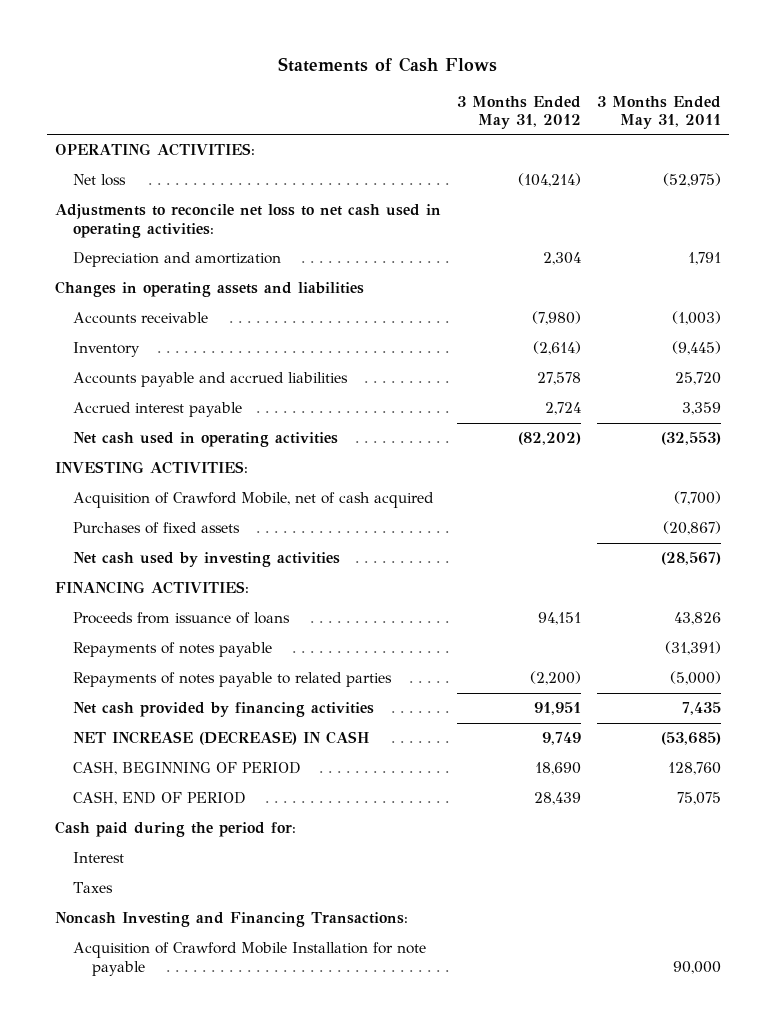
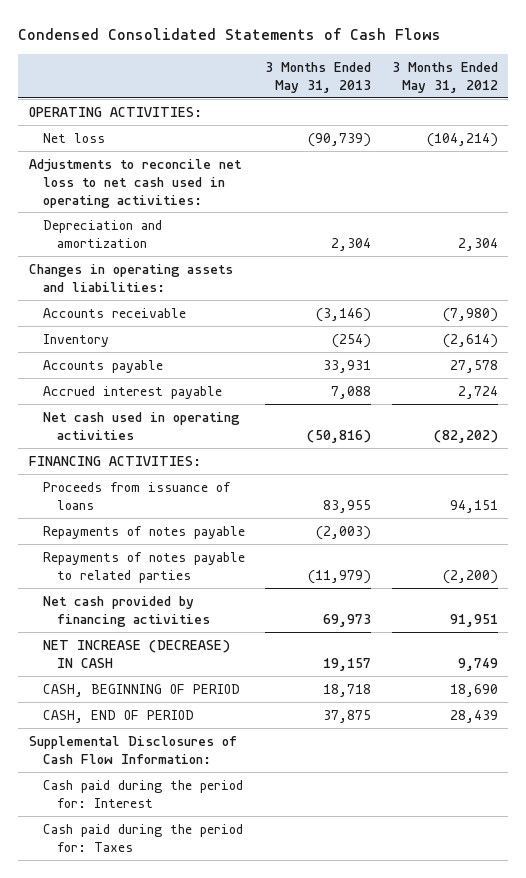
[277,56,497,72] Statements of Cash Flows -> [18,28,442,41] Condensed Consolidated Statements of Cash Flows
[596,95,721,129] 3 Months Ended May 31, 2011 -> none
none -> [265,61,372,93] 3 Months Ended May 31, 2013
[54,281,364,298] Changes in operating assets and liabilities -> [28,263,233,292] Changes in operating assets and liabilities:
[73,372,349,388] Accounts payable and accrued liabilities -> [42,359,163,373] Accounts payable
[54,461,248,475] INVESTING ACTIVITIES: -> none
[73,492,435,509] Acquisition of Crawford Mobile, net of cash acquired -> none
[73,522,241,535] Purchases of fixed assets -> none
[73,552,341,568] Net cash used by investing activities -> none
[54,821,296,838] Cash paid during the period for: -> none
[54,912,408,928] Noncash Investing and Financing Transactions: -> none
[73,942,427,976] Acquisition of Crawford Mobile Installation for note payable -> none
none -> [28,735,237,764] Supplemental Disclosures of Cash Flow Information:
[73,852,125,864] Interest -> [42,779,243,808] Cash paid during the period for: Interest
[73,882,114,894] Taxes -> [42,823,243,852] Cash paid during the period for: Taxes

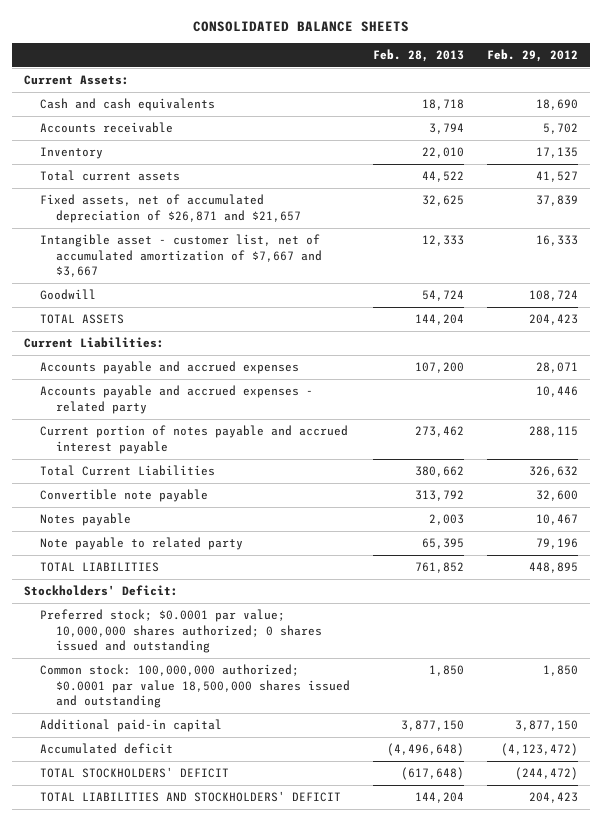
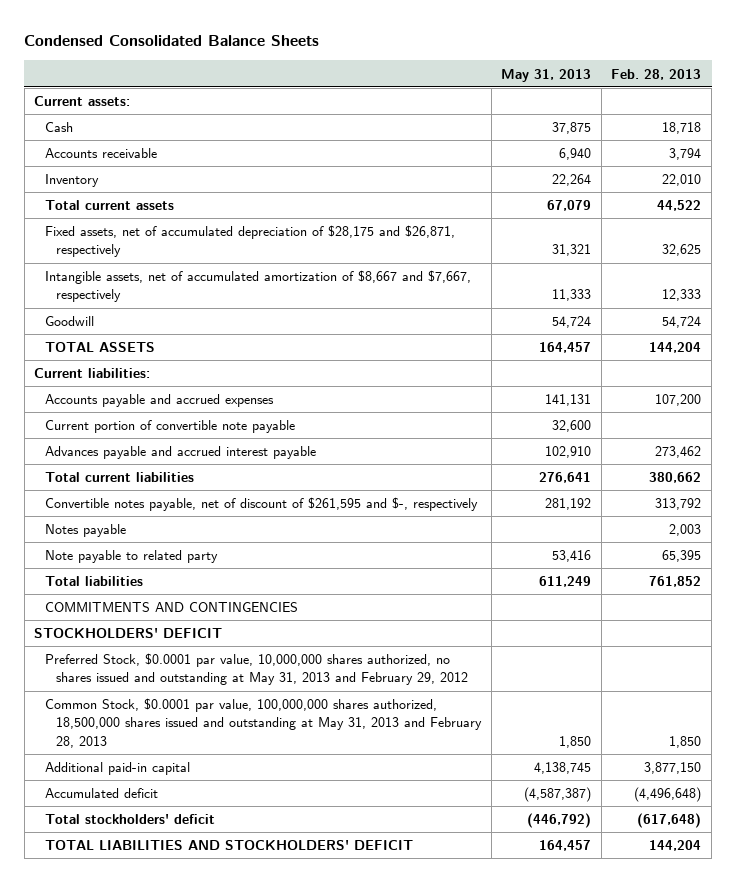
[192,20,409,32] CONSOLIDATED BALANCE SHEETS -> [24,35,320,47] Condensed Consolidated Balance Sheets
[487,48,579,62] Feb. 29, 2012 -> none
none -> [501,68,592,82] May 31, 2013
[23,75,129,86] Current Assets: -> [34,96,131,107] Current assets:
[40,98,216,112] Cash and cash equivalents -> [45,122,74,133] Cash
[40,194,302,223] Fixed assets, net of accumulated depreciation of $26,871 and $21,657 -> [45,225,456,258] Fixed assets, net of accumulated depreciation of $28,175 and $26,871, respectively
[40,234,323,278] Intangible asset - customer list, net of accumulated amortization of $7,667 and $3,667 -> [45,270,472,303] Intangible assets, net of accumulated amortization of $8,667 and $7,667, respectively
[23,337,164,349] Current Liabilities: -> [34,368,151,379] Current liabilities:
[40,385,314,414] Accounts payable and accrued expenses - related party -> none
none -> [45,420,296,434] Current portion of convertible note payable
[40,425,349,454] Current portion of notes payable and accrued interest payable -> [45,446,317,460] Advances payable and accrued interest payable
[40,465,216,477] Total Current Liabilities -> [45,472,195,483] Total current liabilities
[40,489,209,503] Convertible note payable -> [45,497,479,512] Convertible notes payable, net of discount of $261,595 and $-, respectively
[40,562,160,573] TOTAL LIABILITIES -> [45,576,144,587] Total liabilities
none -> [45,602,299,613] COMMITMENTS AND CONTINGENCIES
[23,585,178,597] Stockholders' Deficit: -> [34,628,223,639] STOCKHOLDERS' DEFICIT
[40,609,323,654] Preferred stock; $0.0001 par value; 10,000,000 shares authorized; 0 shares issued and outstanding -> [45,653,469,686] Preferred Stock, $0.0001 par value, 10,000,000 shares authorized, no shares issued and outstanding at May 31, 2013 and February 29, 2012
[40,664,351,709] Common stock: 100,000,000 authorized; $0.0001 par value 18,500,000 shares issued and outstanding -> [45,698,483,748] Common Stock, $0.0001 par value, 100,000,000 shares authorized, 18,500,000 shares issued and outstanding at May 31, 2013 and February 28, 2013
[40,767,230,779] TOTAL STOCKHOLDERS' DEFICIT -> [45,814,216,825] Total stockholders' deficit

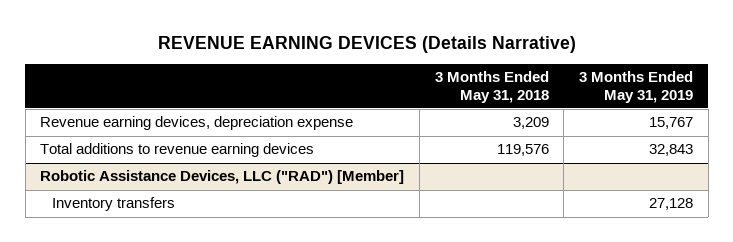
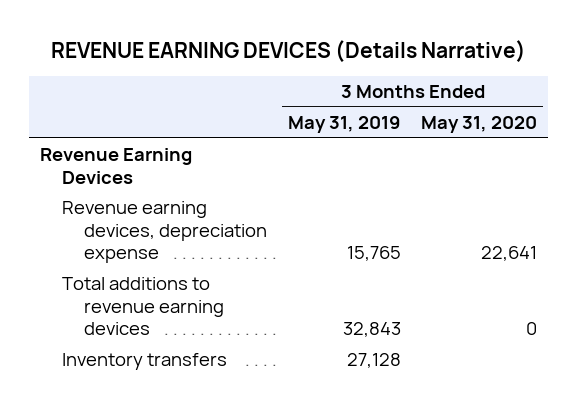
[434,71,549,103] 3 Months Ended May 31, 2018 -> none
none -> [421,116,538,134] May 31, 2020
none -> [39,148,192,184] Revenue Earning Devices
[648,117,693,130] 15,767 -> [346,246,401,262] 15,765
[40,170,405,185] Robotic Assistance Devices, LLC ("RAD") [Member] -> none

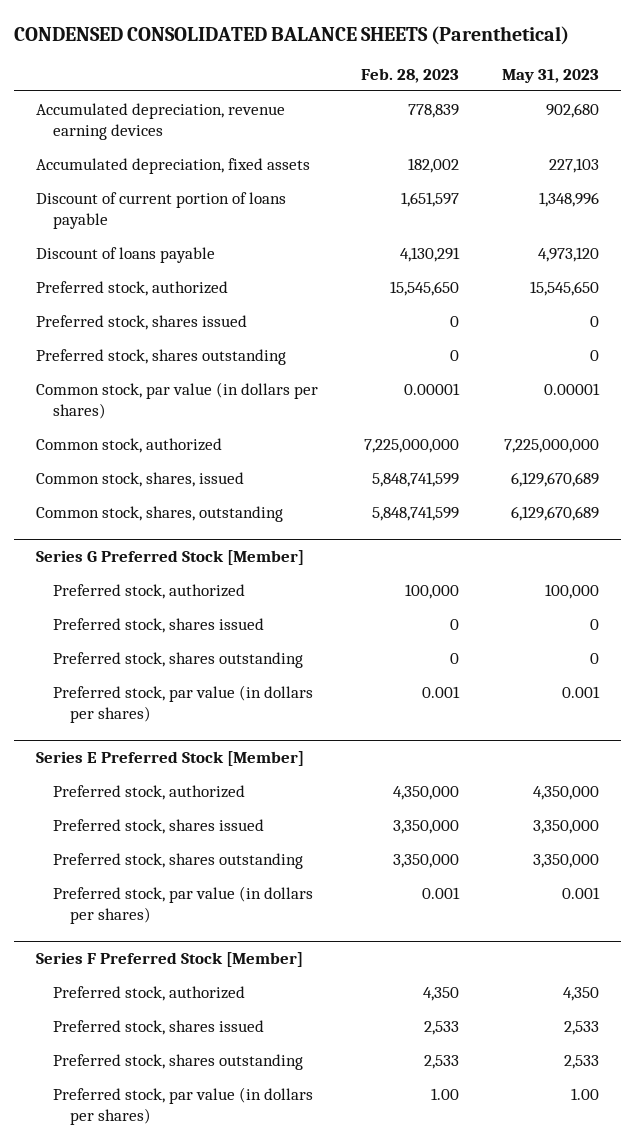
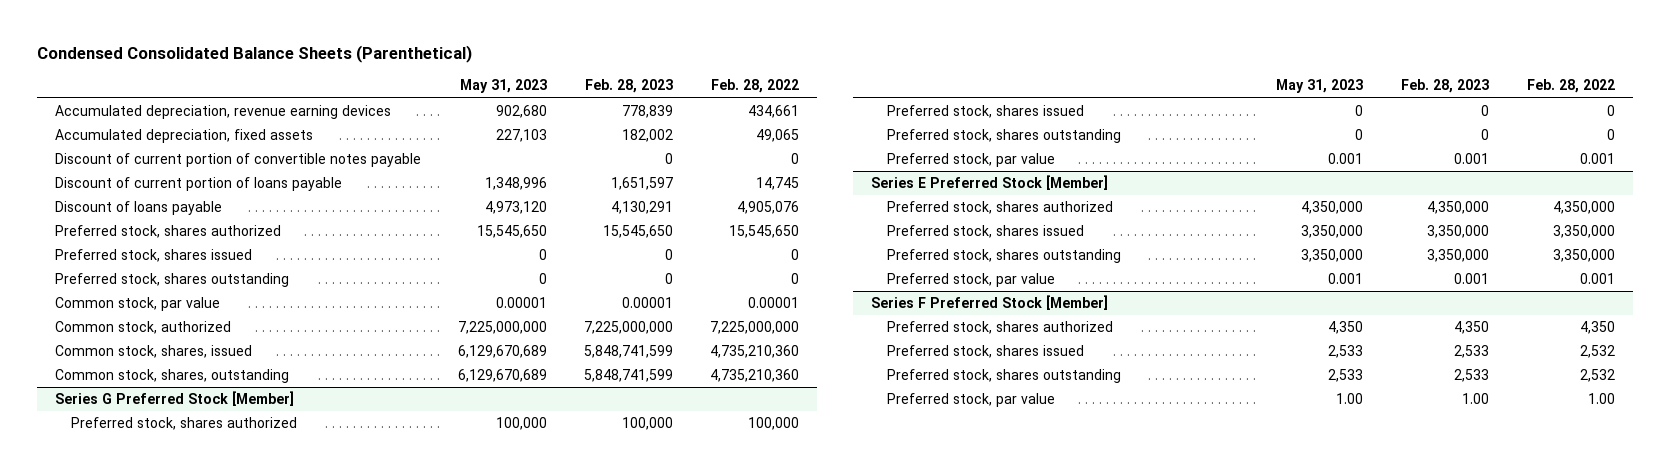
[14,25,570,45] CONDENSED CONSOLIDATED BALANCE SHEETS (Parenthetical) -> [36,45,472,64] Condensed Consolidated Balance Sheets (Parenthetical)
none -> [711,79,800,94] Feb. 28, 2022
none -> [55,153,422,168] Discount of current portion of convertible notes payable
[36,280,229,296] Preferred stock, authorized -> [55,225,282,239] Preferred stock, shares authorized
[36,381,319,419] Common stock, par value (in dollars per shares) -> [55,297,221,312] Common stock, par value
[53,583,246,599] Preferred stock, authorized -> [70,417,297,431] Preferred stock, shares authorized
[53,684,314,723] Preferred stock, par value (in dollars per shares) -> [886,153,1055,168] Preferred stock, par value
[53,784,246,800] Preferred stock, authorized -> [886,201,1113,215] Preferred stock, shares authorized
[53,885,314,924] Preferred stock, par value (in dollars per shares) -> [886,273,1055,288] Preferred stock, par value
[53,985,246,1001] Preferred stock, authorized -> [886,321,1113,335] Preferred stock, shares authorized
[53,1086,314,1125] Preferred stock, par value (in dollars per shares) -> [886,393,1055,408] Preferred stock, par value

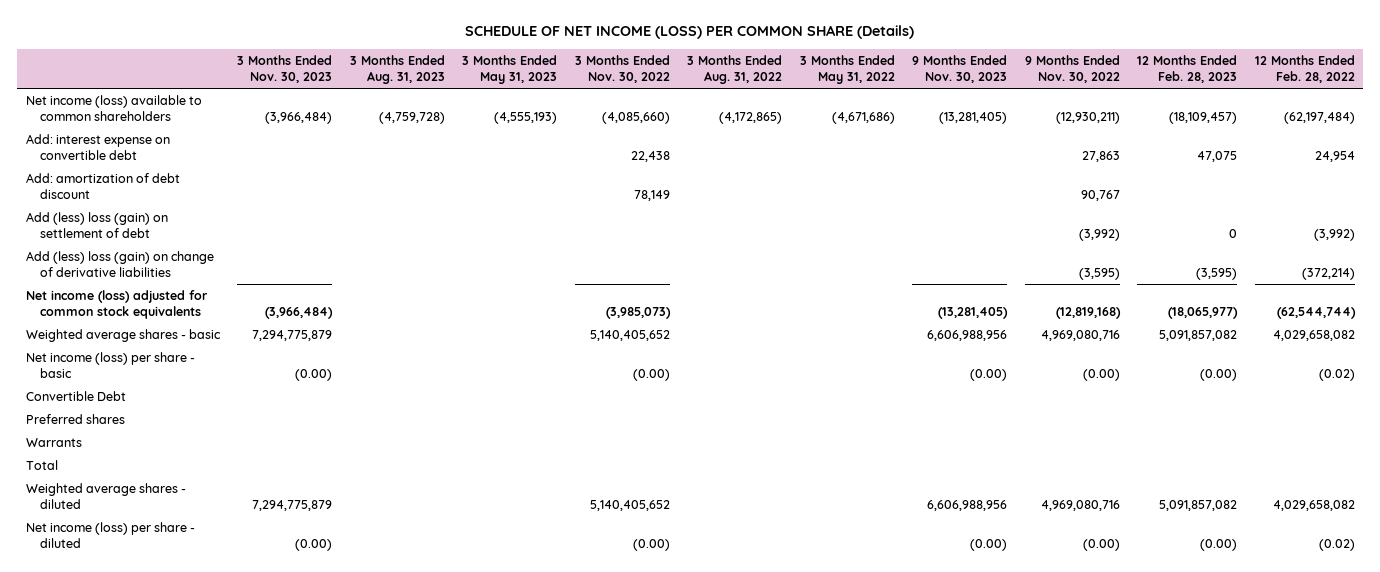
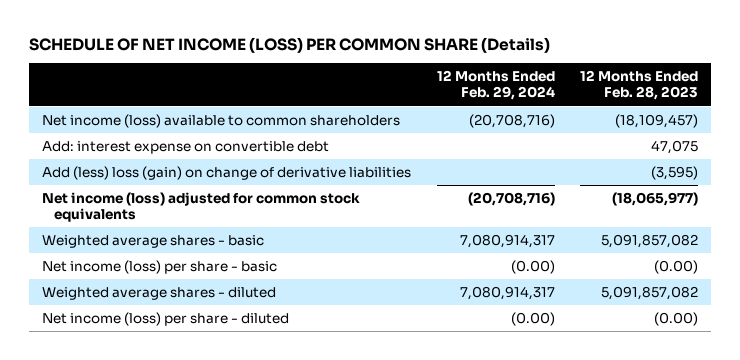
[237,55,333,84] 3 Months Ended Nov. 30, 2023 -> none
[349,55,445,85] 3 Months Ended Aug. 31, 2023 -> none
[462,55,558,85] 3 Months Ended May 31, 2023 -> none
[574,55,670,84] 3 Months Ended Nov. 30, 2022 -> none
[687,55,783,85] 3 Months Ended Aug. 31, 2022 -> none
[799,55,895,85] 3 Months Ended May 31, 2022 -> none
[912,55,1008,84] 9 Months Ended Nov. 30, 2023 -> none
[1024,55,1120,84] 9 Months Ended Nov. 30, 2022 -> none
[1254,55,1355,84] 12 Months Ended Feb. 28, 2022 -> none
none -> [436,70,555,101] 12 Months Ended Feb. 29, 2024
[25,173,180,200] Add: amortization of debt discount -> none
[25,212,168,239] Add (less) loss (gain) on settlement of debt -> none
[25,391,126,402] Convertible Debt -> none
[25,414,125,425] Preferred shares -> none
[25,438,82,448] Warrants -> none
[25,460,58,471] Total -> none

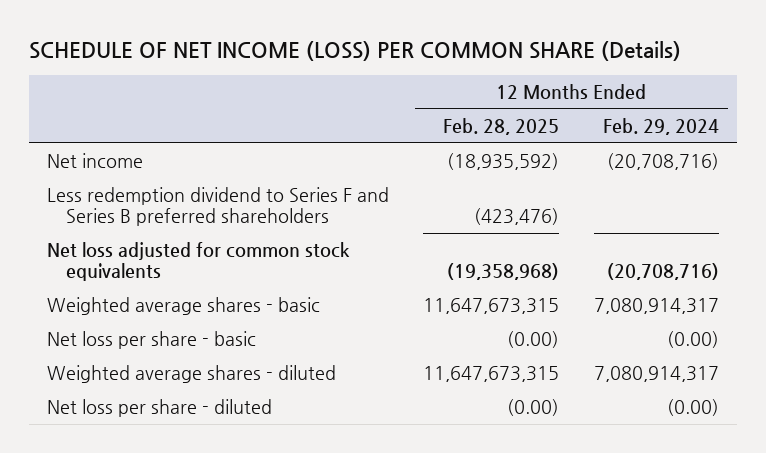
[580,70,699,101] 12 Months Ended Feb. 28, 2023 -> none
none -> [443,118,560,136] Feb. 28, 2025
[41,140,329,154] Add: interest expense on convertible debt -> none
[41,165,411,180] Add (less) loss (gain) on change of derivative liabilities -> none
[41,113,400,128] Net income (loss) available to common shareholders -> [46,153,143,169] Net income
none -> [46,187,389,226] Less redemption dividend to Series F and Series B preferred shareholders
[41,191,360,223] Net income (loss) adjusted for common stock equivalents -> [46,242,350,281] Net loss adjusted for common stock equivalents
[41,259,277,274] Net income (loss) per share - basic -> [46,331,256,350] Net loss per share - basic
[41,311,289,326] Net income (loss) per share - diluted -> [46,399,272,418] Net loss per share - diluted

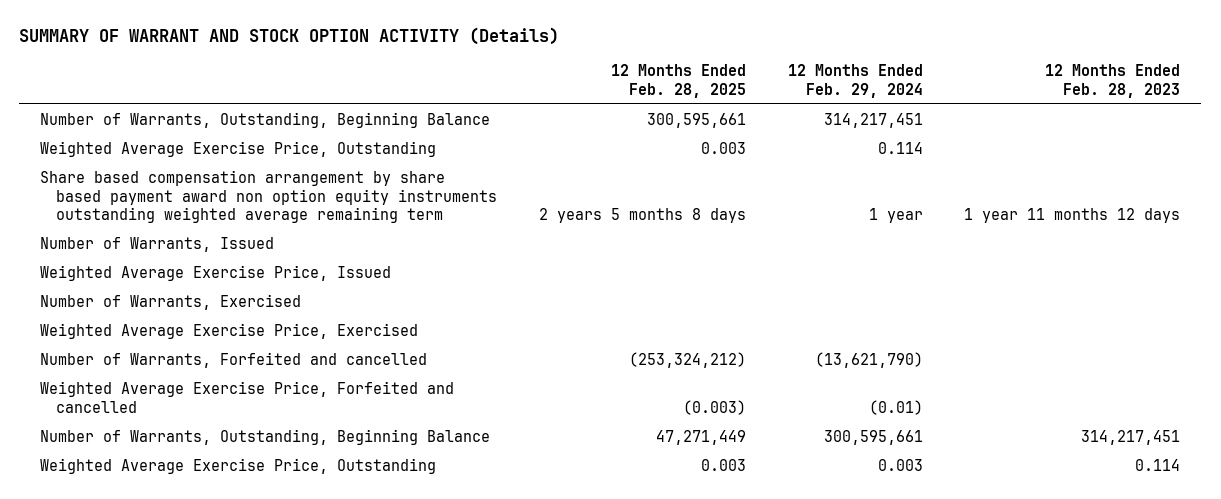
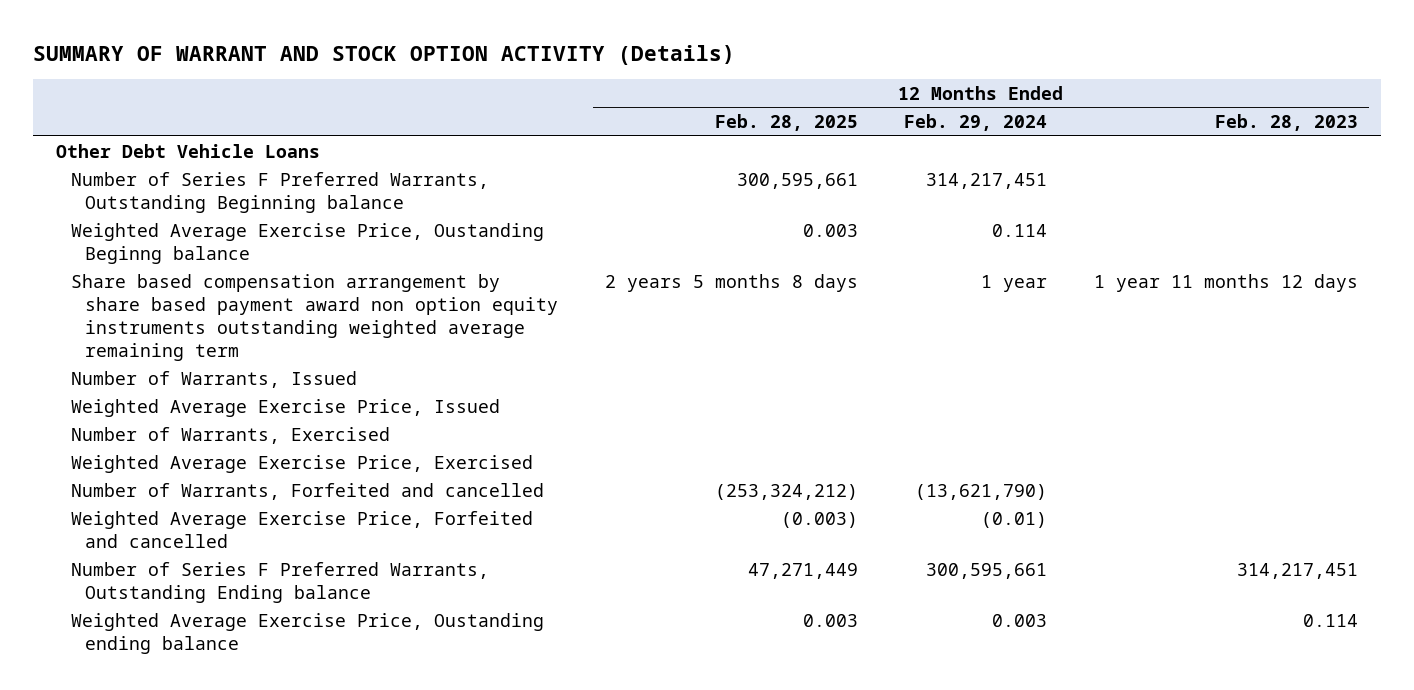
none -> [56,143,321,158] Other Debt Vehicle Loans
[40,111,491,128] Number of Warrants, Outstanding, Beginning Balance -> [70,171,489,213] Number of Series F Preferred Warrants, Outstanding Beginning balance
[40,140,437,157] Weighted Average Exercise Price, Outstanding -> [70,222,544,264] Weighted Average Exercise Price, Oustanding Beginng balance
[40,428,491,445] Number of Warrants, Outstanding, Beginning Balance -> [70,561,489,603] Number of Series F Preferred Warrants, Outstanding Ending balance
[40,457,437,474] Weighted Average Exercise Price, Outstanding -> [70,612,544,654] Weighted Average Exercise Price, Oustanding ending balance

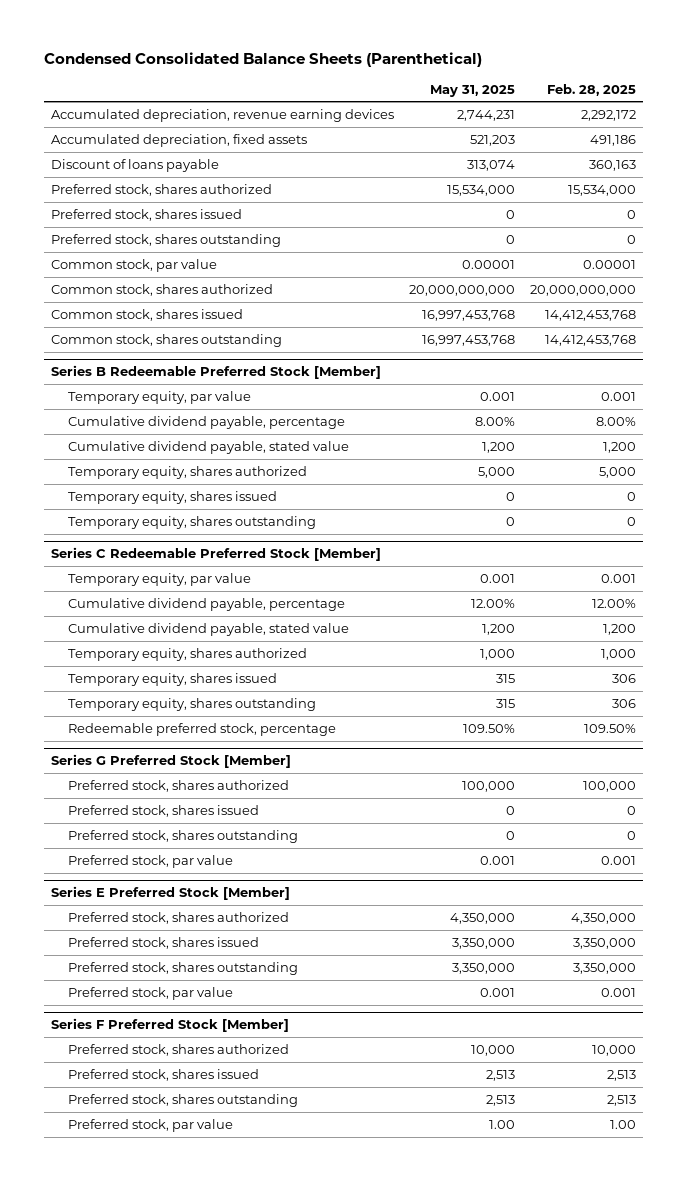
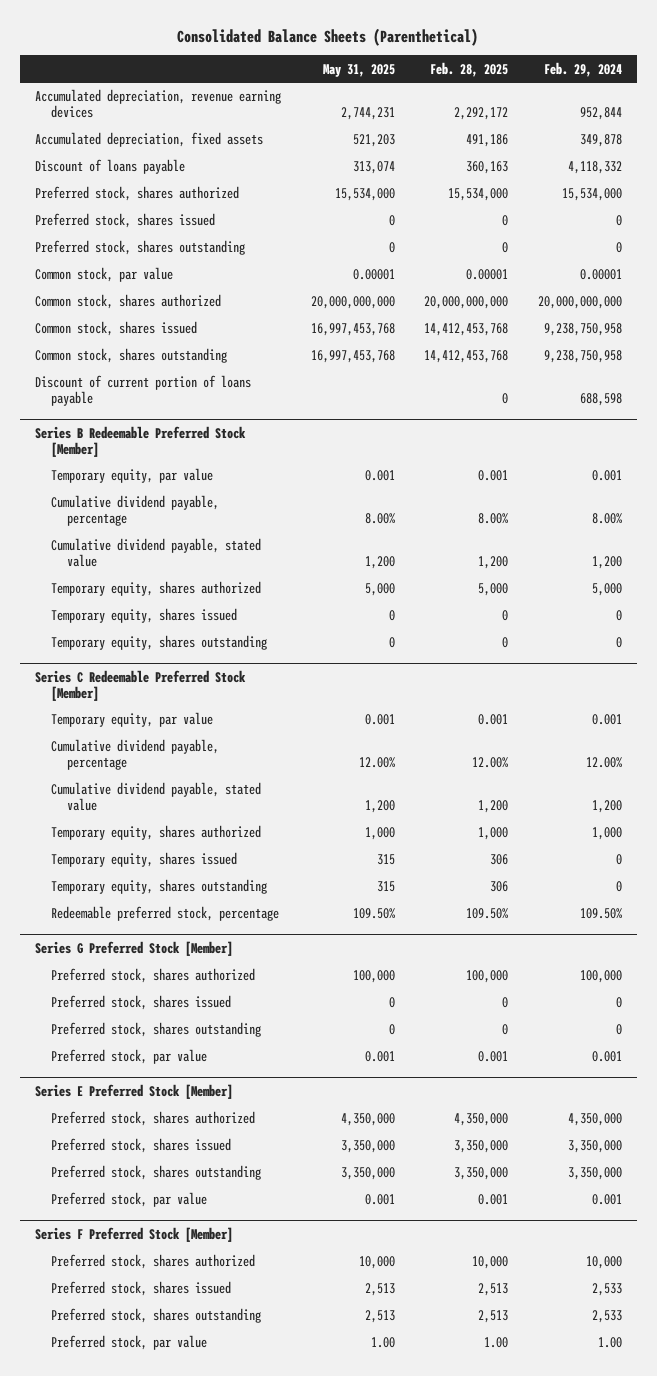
[43,51,482,67] Condensed Consolidated Balance Sheets (Parenthetical) -> [177,27,479,46] Consolidated Balance Sheets (Parenthetical)
none -> [543,61,622,77] Feb. 29, 2024
none -> [35,375,252,407] Discount of current portion of loans payable

